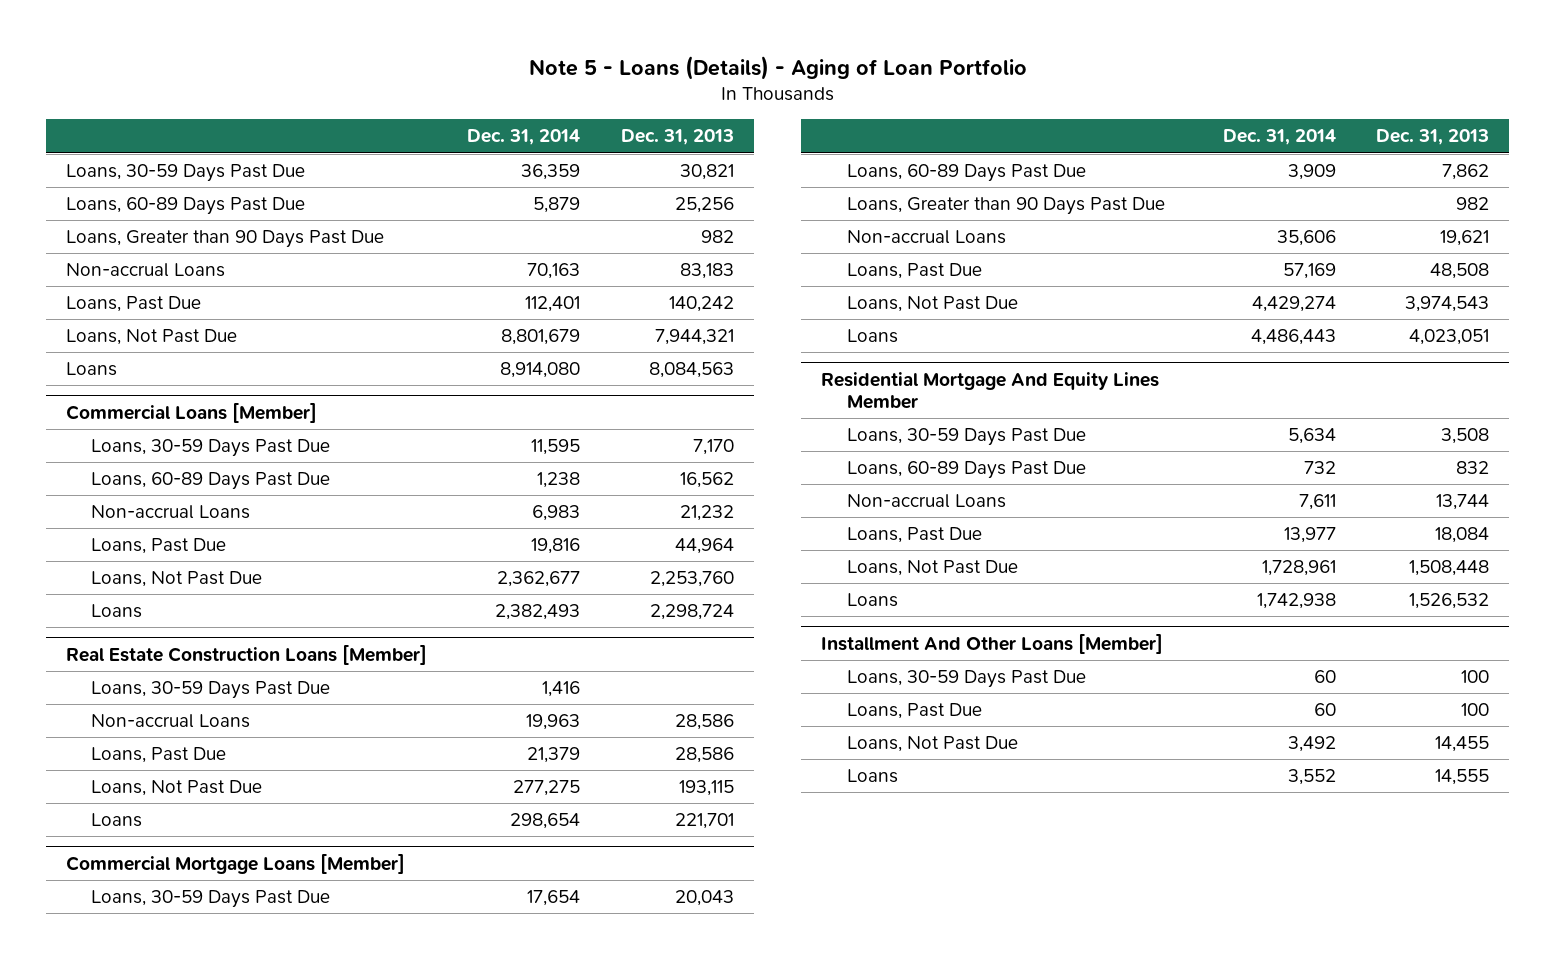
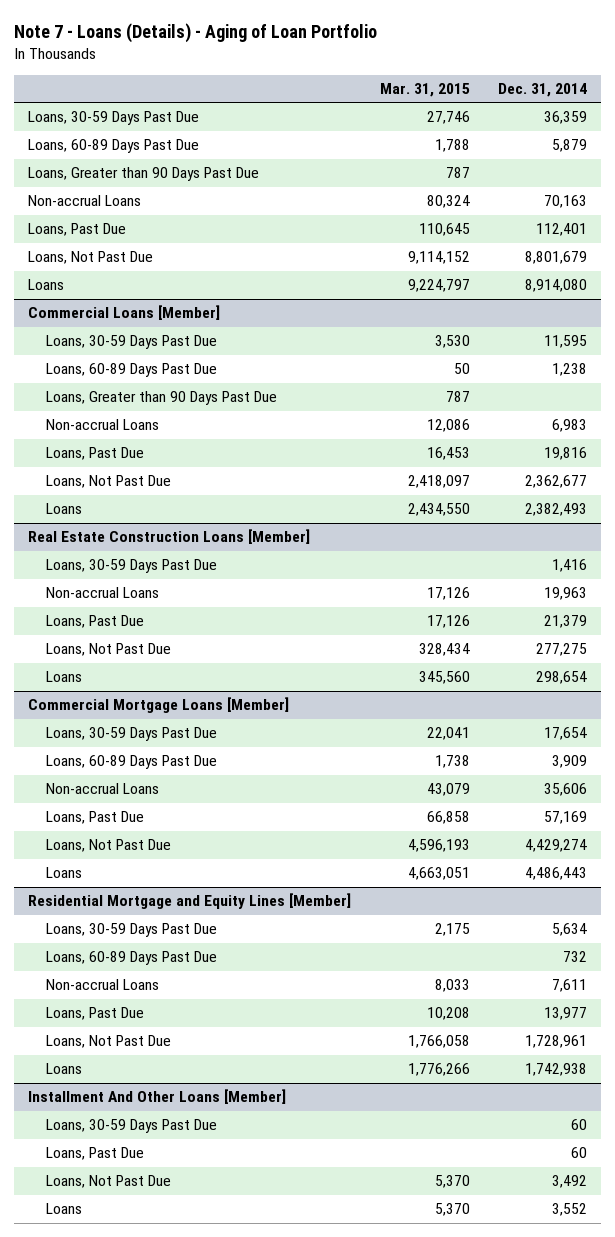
[528,55,1027,80] Note 5 - Loans (Details) - Aging of Loan Portfolio -> [14,23,378,44] Note 7 - Loans (Details) - Aging of Loan Portfolio
[620,129,734,146] Dec. 31, 2013 -> none
none -> [379,82,470,97] Mar. 31, 2015
none -> [46,391,278,406] Loans, Greater than 90 Days Past Due
[846,197,1165,216] Loans, Greater than 90 Days Past Due -> none
[821,372,1160,409] Residential Mortgage And Equity Lines Member -> [28,893,352,910] Residential Mortgage and Equity Lines [Member]

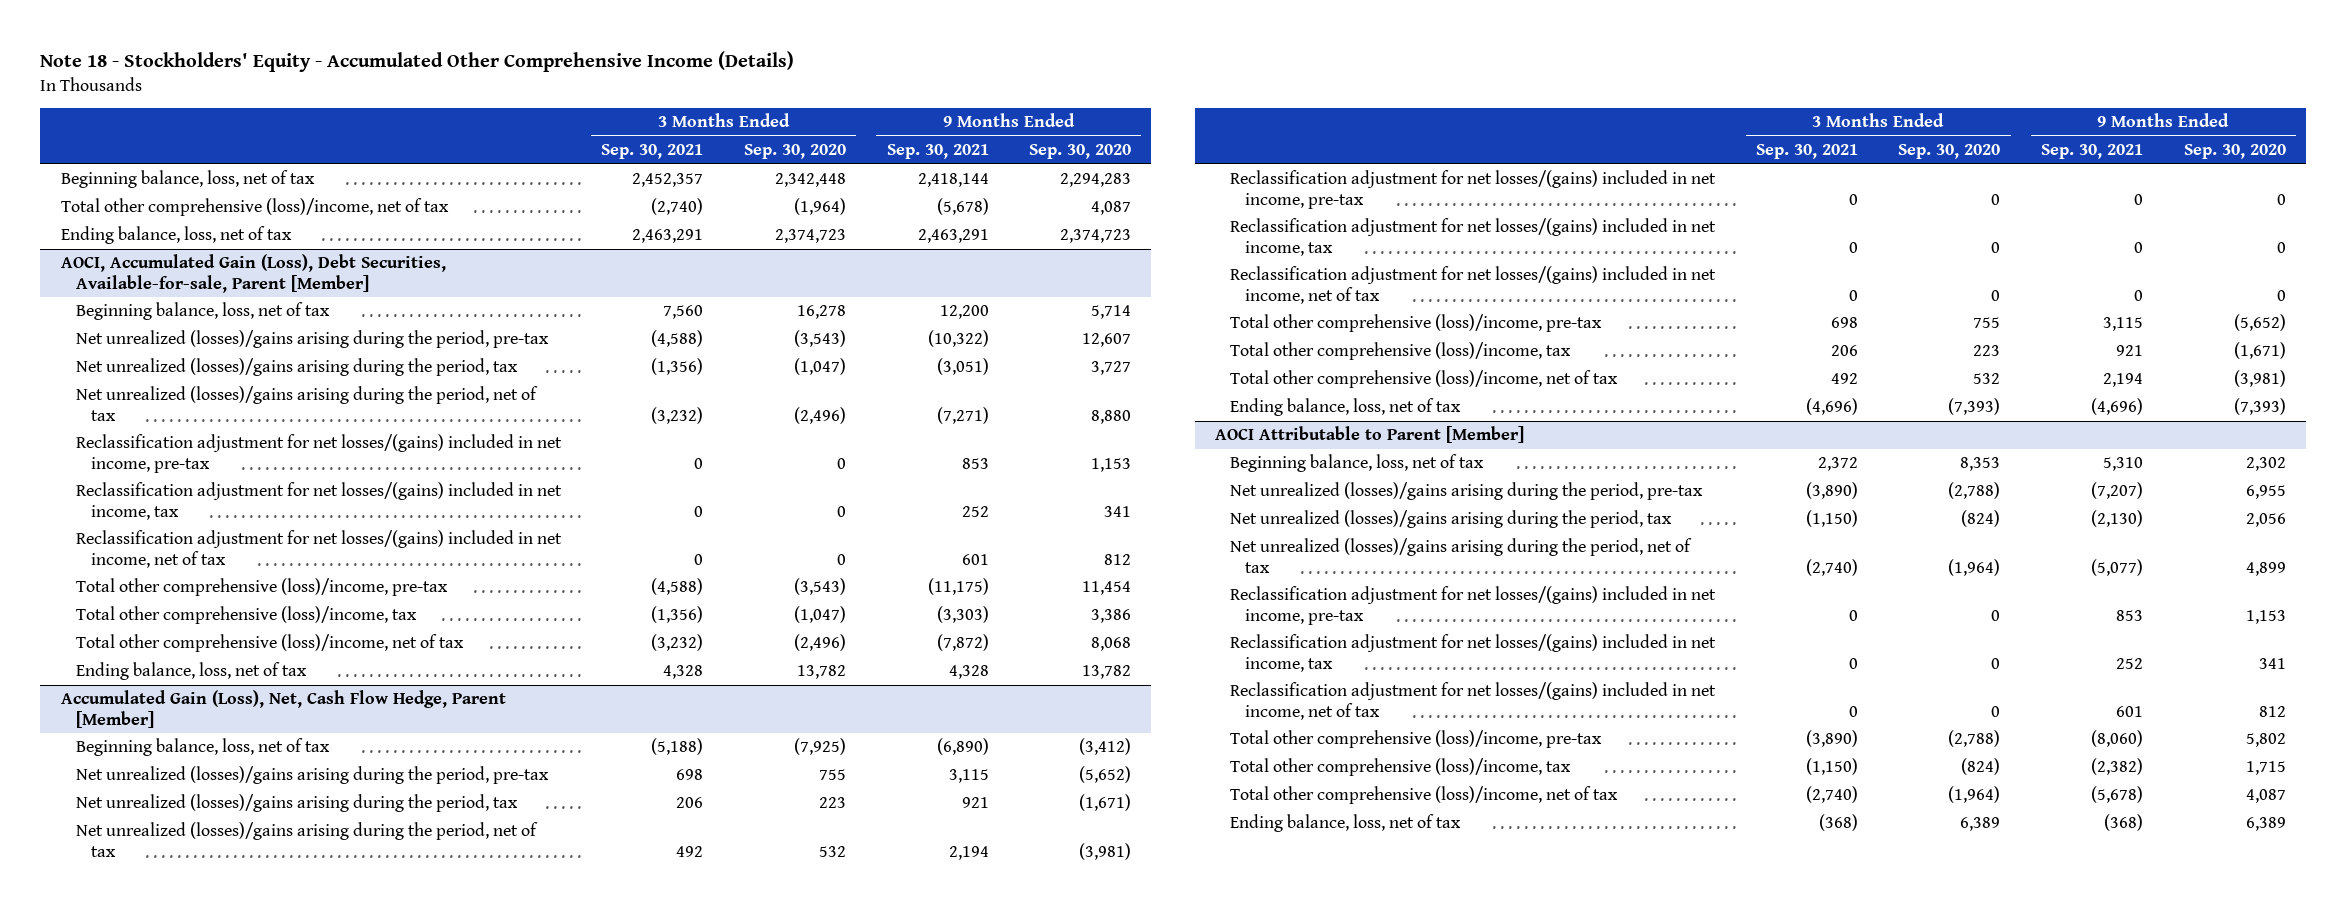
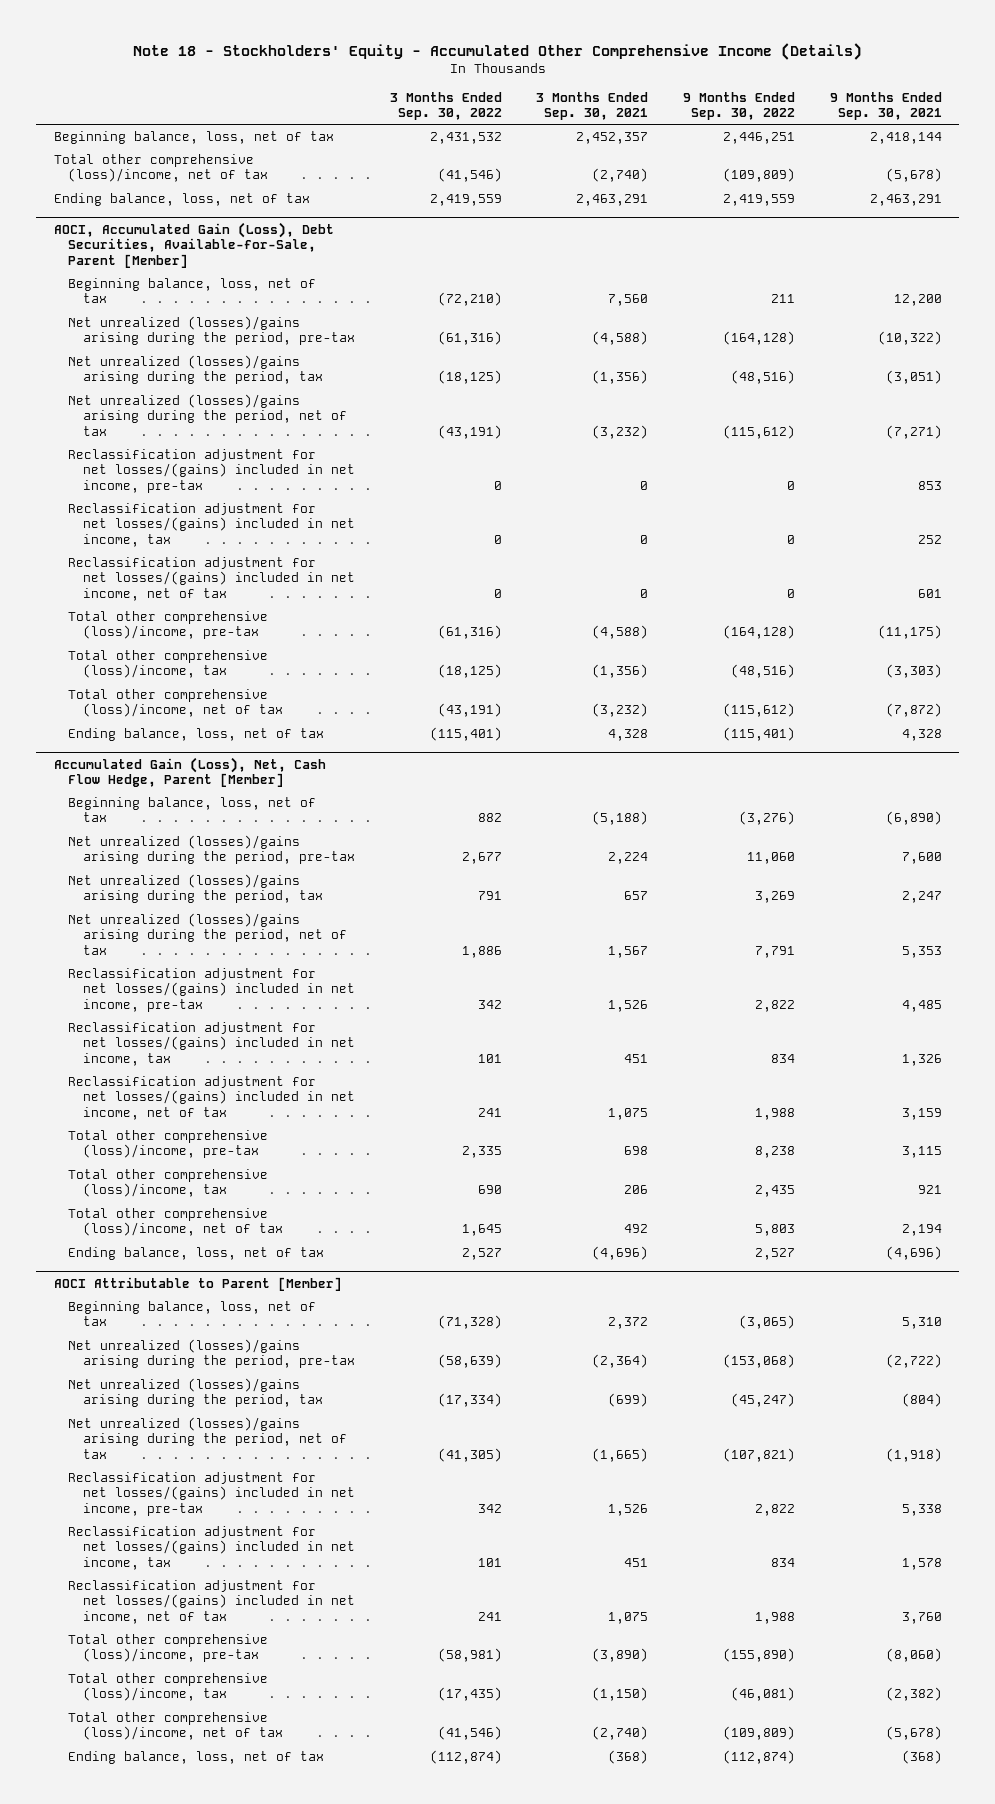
[743,144,846,160] Sep. 30, 2020 -> none
[1029,144,1132,160] Sep. 30, 2020 -> none
none -> [389,91,502,121] 3 Months Ended Sep. 30, 2022
none -> [682,91,795,121] 9 Months Ended Sep. 30, 2022
[60,254,446,293] AOCI, Accumulated Gain (Loss), Debt Securities, Available-for-sale, Parent [Member] -> [53,221,334,268] AOCI, Accumulated Gain (Loss), Debt Securities, Available-for-Sale, Parent [Member]
[676,769,704,781] 698 -> [608,852,649,865] 2,224
[948,769,989,784] 3,115 -> [901,852,942,865] 7,600
[676,797,704,809] 206 -> [624,891,649,901] 657
[961,797,989,809] 921 -> [901,891,942,904] 2,247
[676,845,704,857] 492 -> [608,945,649,958] 1,567
[948,845,989,860] 2,194 -> [901,945,942,958] 5,353
[1848,193,1858,205] 0 -> [608,999,649,1012] 1,526
[2134,193,2144,205] 0 -> [901,999,942,1012] 4,485
[1848,241,1858,253] 0 -> [624,1053,649,1063] 451
[2134,241,2144,253] 0 -> [901,1053,942,1066] 1,326
[1848,289,1858,301] 0 -> [608,1107,649,1120] 1,075
[2134,289,2144,301] 0 -> [901,1107,942,1120] 3,159
[1805,482,1858,500] (3,890) -> [592,1354,649,1369] (2,364)
[2091,482,2144,500] (7,207) -> [885,1354,942,1369] (2,722)
[1805,510,1858,528] (1,150) -> [608,1393,649,1408] (699)
[2091,510,2144,528] (2,130) -> [901,1393,942,1408] (804)
[1805,558,1858,576] (2,740) -> [592,1447,649,1462] (1,665)
[2091,558,2144,576] (5,077) -> [885,1447,942,1462] (1,918)
[1848,609,1858,621] 0 -> [608,1503,649,1516] 1,526
[2116,609,2144,621] 853 -> [901,1503,942,1516] 5,338
[1848,657,1858,669] 0 -> [624,1557,649,1567] 451
[2116,657,2144,669] 252 -> [901,1557,942,1570] 1,578
[1848,705,1858,717] 0 -> [608,1611,649,1624] 1,075
[2116,705,2144,717] 601 -> [901,1611,942,1624] 3,760

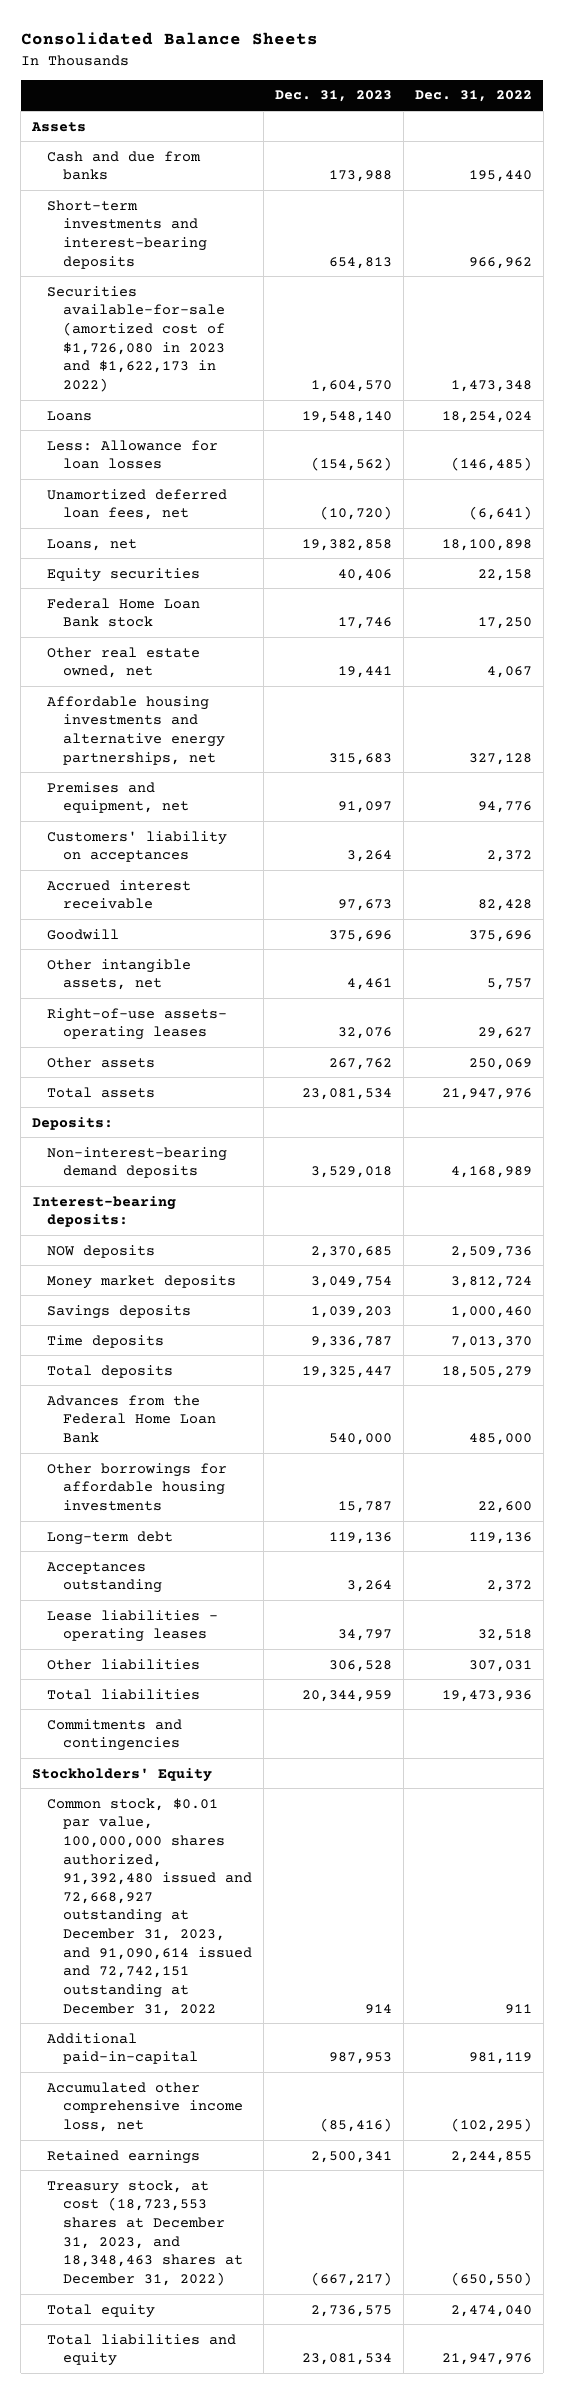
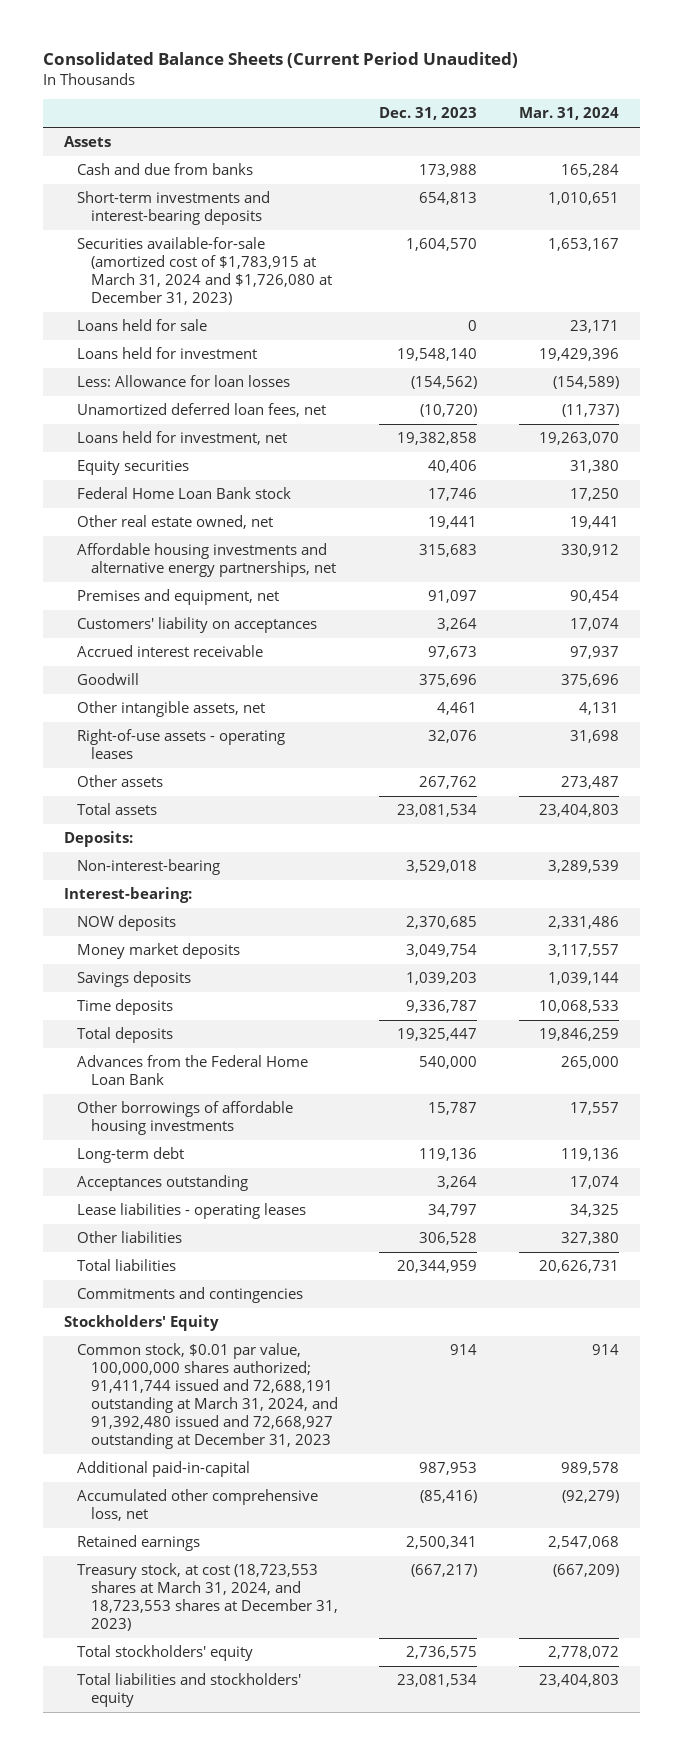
[20,32,318,46] Consolidated Balance Sheets -> [43,52,519,69] Consolidated Balance Sheets (Current Period Unaudited)
[414,90,532,103] Dec. 31, 2022 -> none
none -> [518,107,619,121] Mar. 31, 2024
[47,285,225,392] Securities available-for-sale (amortized cost of $1,726,080 in 2023 and $1,622,173 in 2022) -> [77,237,332,305] Securities available-for-sale (amortized cost of $1,783,915 at March 31, 2024 and $1,726,080 at December 31, 2023)
none -> [77,319,208,332] Loans held for sale
[47,410,93,421] Loans -> [77,347,258,360] Loans held for investment
[47,538,138,551] Loans, net -> [77,431,288,446] Loans held for investment, net
[47,1007,228,1041] Right-of-use assets- operating leases -> [77,729,286,760] Right-of-use assets - operating leases
[47,1146,228,1179] Non-interest-bearing demand deposits -> [77,859,221,876] Non-interest-bearing
[32,1195,177,1228] Interest-bearing deposits: -> [63,887,192,904] Interest-bearing:
[47,1462,228,1511] Other borrowings for affordable housing investments -> [77,1101,294,1136] Other borrowings of affordable housing investments
[47,1797,252,2016] Common stock, $0.01 par value, 100,000,000 shares authorized, 91,392,480 issued and 72,668,927 outstanding at December 31, 2023, and 91,090,614 issued and 72,742,151 outstanding at December 31, 2022 -> [77,1343,338,1449] Common stock, $0.01 par value, 100,000,000 shares authorized; 91,411,744 issued and 72,688,191 outstanding at March 31, 2024, and 91,392,480 issued and 72,668,927 outstanding at December 31, 2023
[47,2081,243,2132] Accumulated other comprehensive income loss, net -> [77,1489,319,1522] Accumulated other comprehensive loss, net
[47,2179,243,2286] Treasury stock, at cost (18,723,553 shares at December 31, 2023, and 18,348,463 shares at December 31, 2022) -> [77,1563,338,1631] Treasury stock, at cost (18,723,553 shares at March 31, 2024, and 18,723,553 shares at December 31, 2023)
[47,2303,156,2318] Total equity -> [77,1645,254,1662] Total stockholders' equity
[47,2333,237,2367] Total liabilities and equity -> [77,1673,302,1708] Total liabilities and stockholders' equity

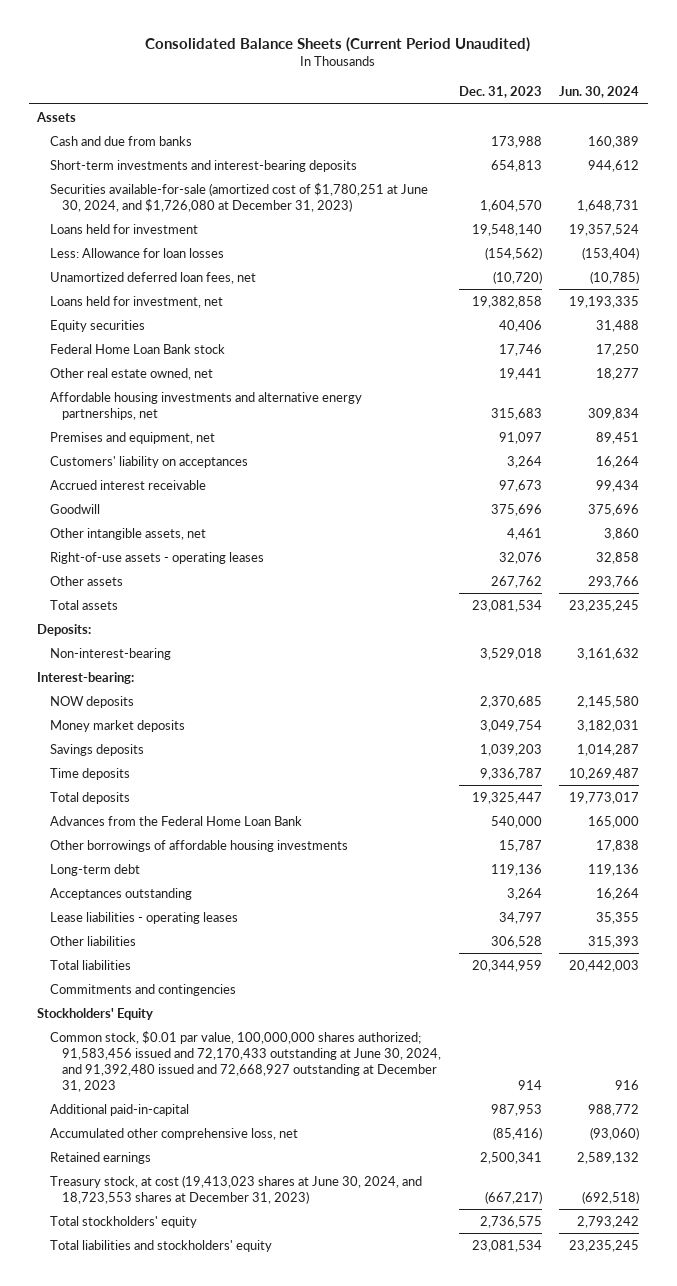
[518,107,619,121] Mar. 31, 2024 -> none
none -> [559,86,640,99] Jun. 30, 2024
[77,319,208,332] Loans held for sale -> none
[77,237,332,305] Securities available-for-sale (amortized cost of $1,783,915 at March 31, 2024 and $1,726,080 at December 31, 2023) -> [49,182,428,212] Securities available-for-sale (amortized cost of $1,780,251 at June 30, 2024, and $1,726,080 at December 31, 2023)
[77,1343,338,1449] Common stock, $0.01 par value, 100,000,000 shares authorized; 91,411,744 issued and 72,688,191 outstanding at March 31, 2024, and 91,392,480 issued and 72,668,927 outstanding at December 31, 2023 -> [49,1030,442,1092] Common stock, $0.01 par value, 100,000,000 shares authorized; 91,583,456 issued and 72,170,433 outstanding at June 30, 2024, and 91,392,480 issued and 72,668,927 outstanding at December 31, 2023
[77,1563,338,1631] Treasury stock, at cost (18,723,553 shares at March 31, 2024, and 18,723,553 shares at December 31, 2023) -> [49,1174,422,1204] Treasury stock, at cost (19,413,023 shares at June 30, 2024, and 18,723,553 shares at December 31, 2023)

